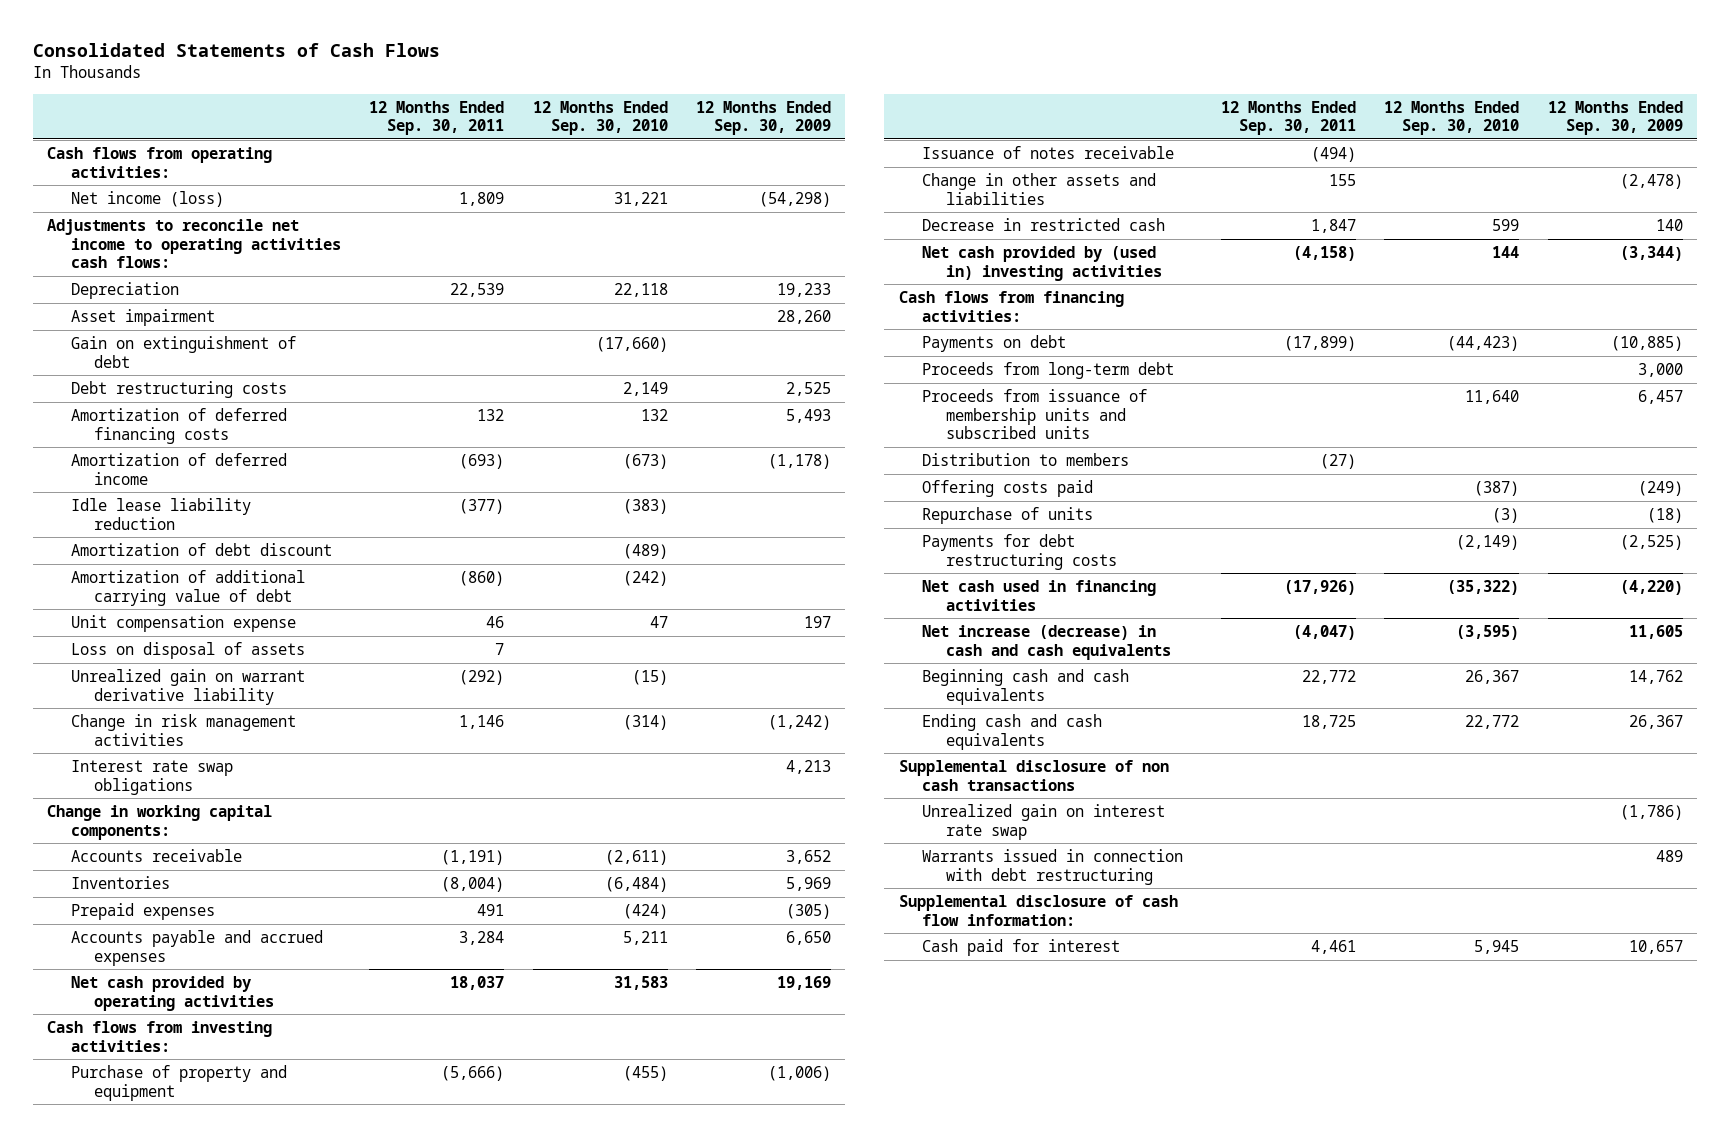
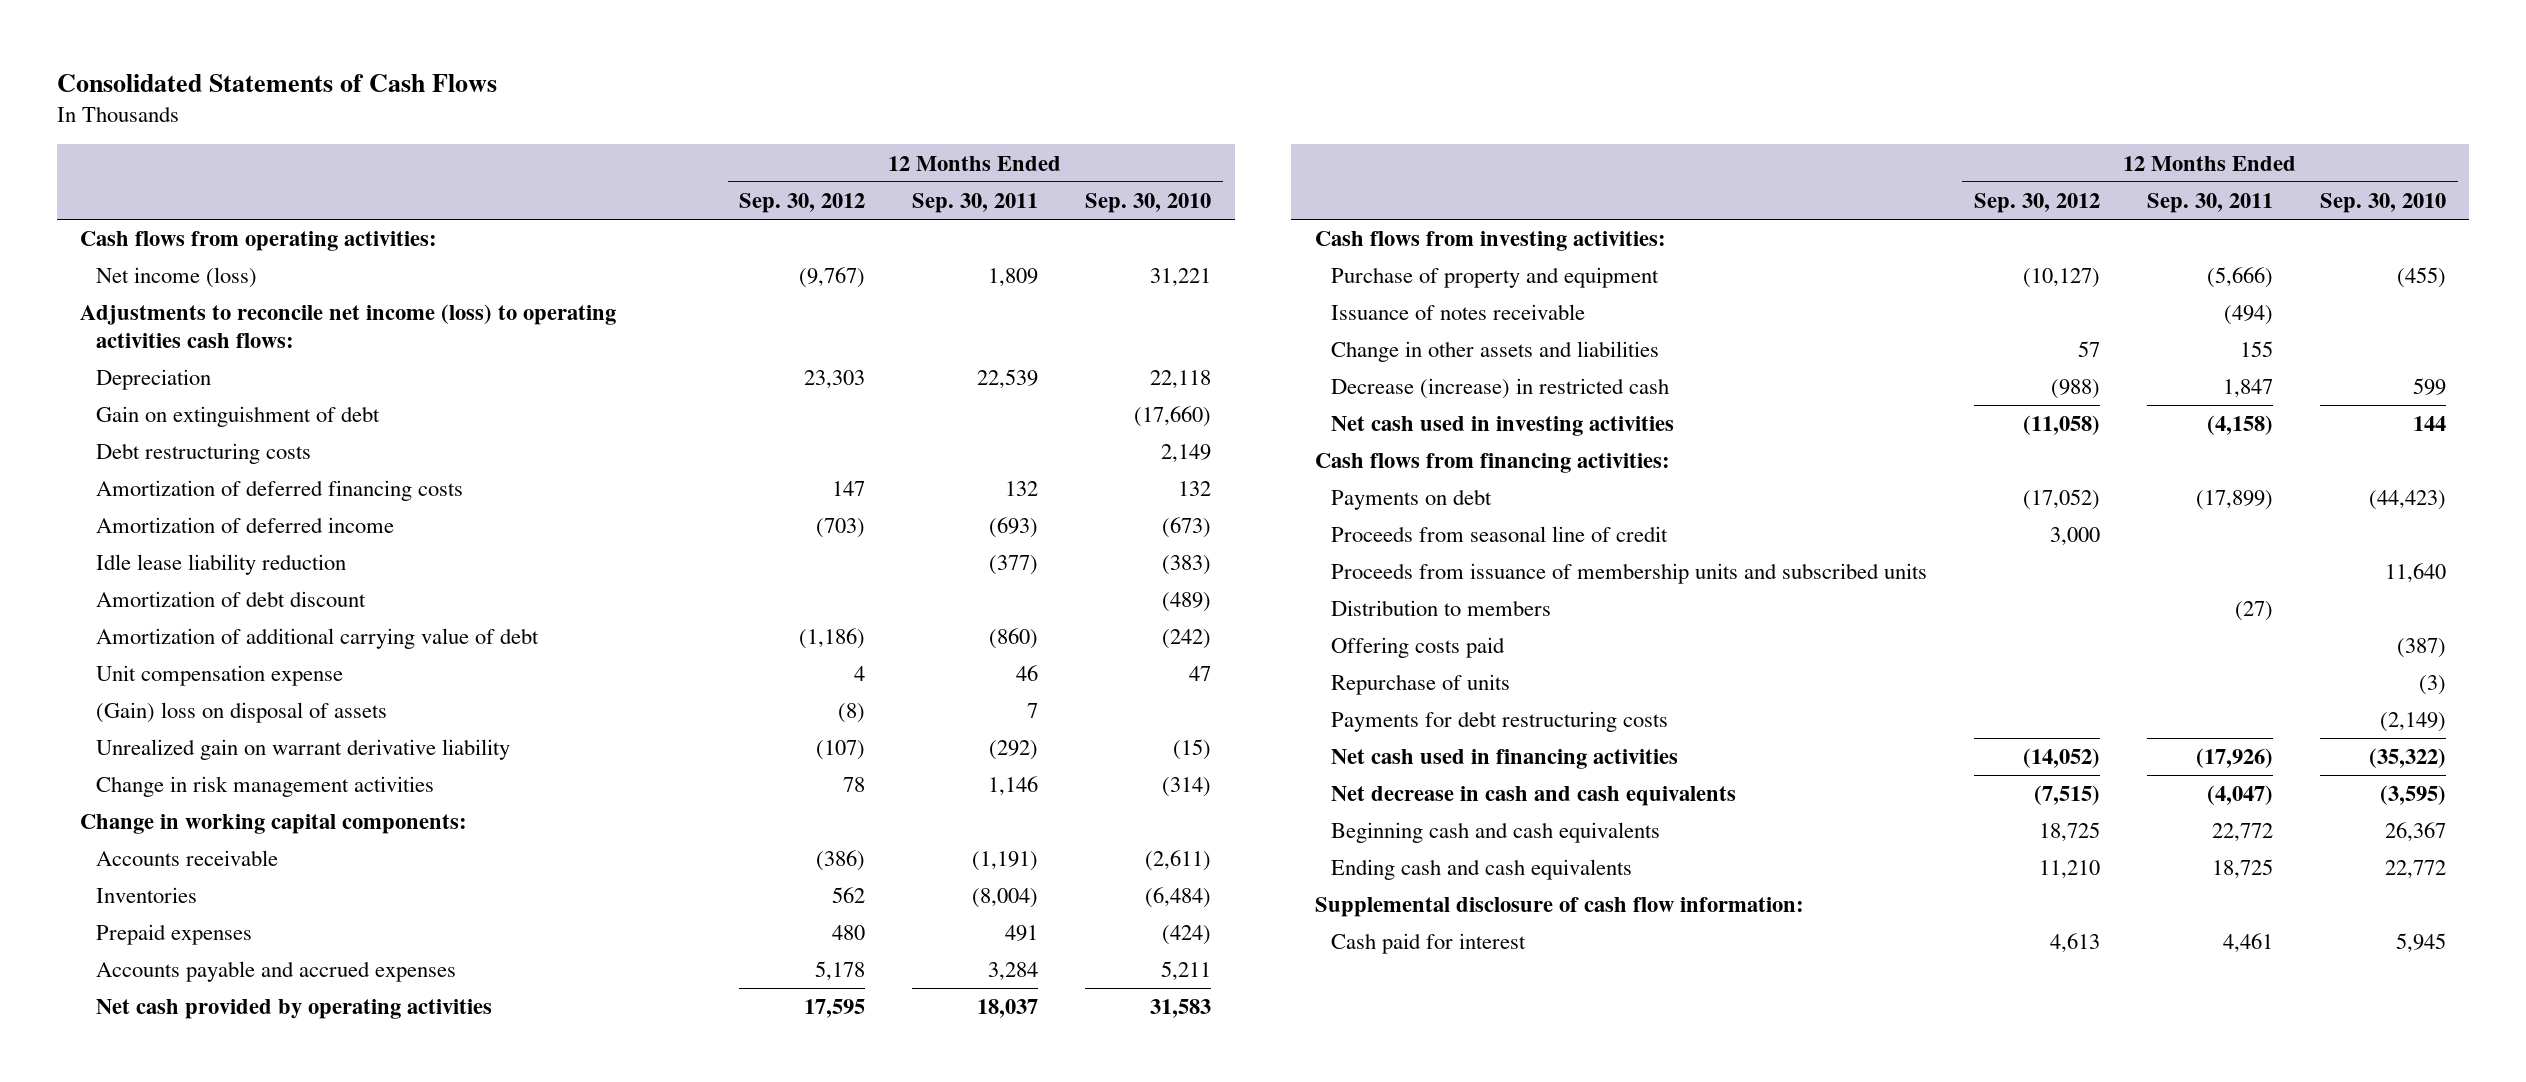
[696,100,832,136] 12 Months Ended Sep. 30, 2009 -> none
none -> [739,192,866,213] Sep. 30, 2012
[46,219,341,269] Adjustments to reconcile net income to operating activities cash flows: -> [80,304,617,349] Adjustments to reconcile net income (loss) to operating activities cash flows:
[70,309,215,327] Asset impairment -> none
[70,642,305,660] Loss on disposal of assets -> [96,702,388,724] (Gain) loss on disposal of assets
[70,760,233,795] Interest rate swap obligations -> none
[922,218,1166,232] Decrease in restricted cash -> [1330,378,1669,400] Decrease (increase) in restricted cash
[922,246,1163,281] Net cash provided by (used in) investing activities -> [1330,416,1674,437] Net cash used in investing activities
[922,362,1175,380] Proceeds from long-term debt -> none
none -> [1330,526,1668,543] Proceeds from seasonal line of credit
[922,625,1172,660] Net increase (decrease) in cash and cash equivalents -> [1330,786,1736,807] Net decrease in cash and cash equivalents
[898,760,1169,791] Supplemental disclosure of non cash transactions -> none
[922,804,1166,840] Unrealized gain on interest rate swap -> none
[922,849,1184,885] Warrants issued in connection with debt restructuring -> none

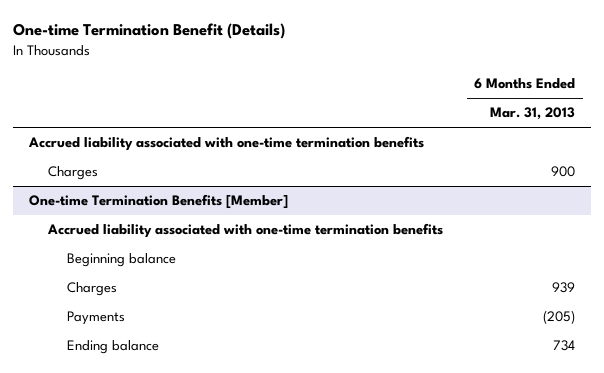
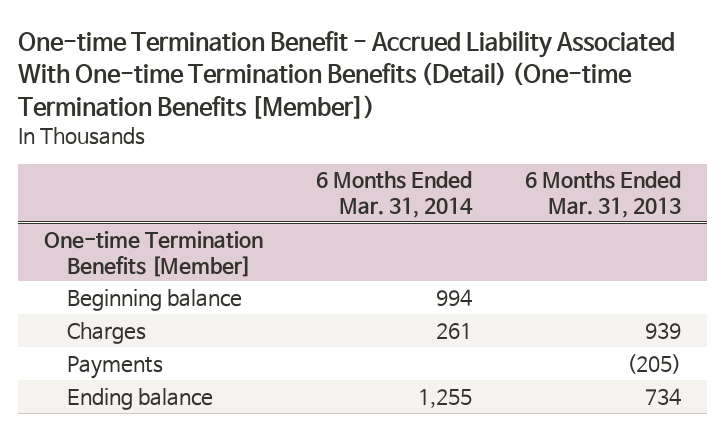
[12,23,285,40] One-time Termination Benefit (Details) -> [17,31,675,119] One-time Termination Benefit - Accrued Liability Associated With One-time Termination Benefits (Detail) (One-time Termination Benefits [Member])
none -> [315,171,473,219] 6 Months Ended Mar. 31, 2014
[27,136,424,152] Accrued liability associated with one-time termination benefits -> none
[47,166,98,181] Charges -> none
[46,223,443,239] Accrued liability associated with one-time termination benefits -> none

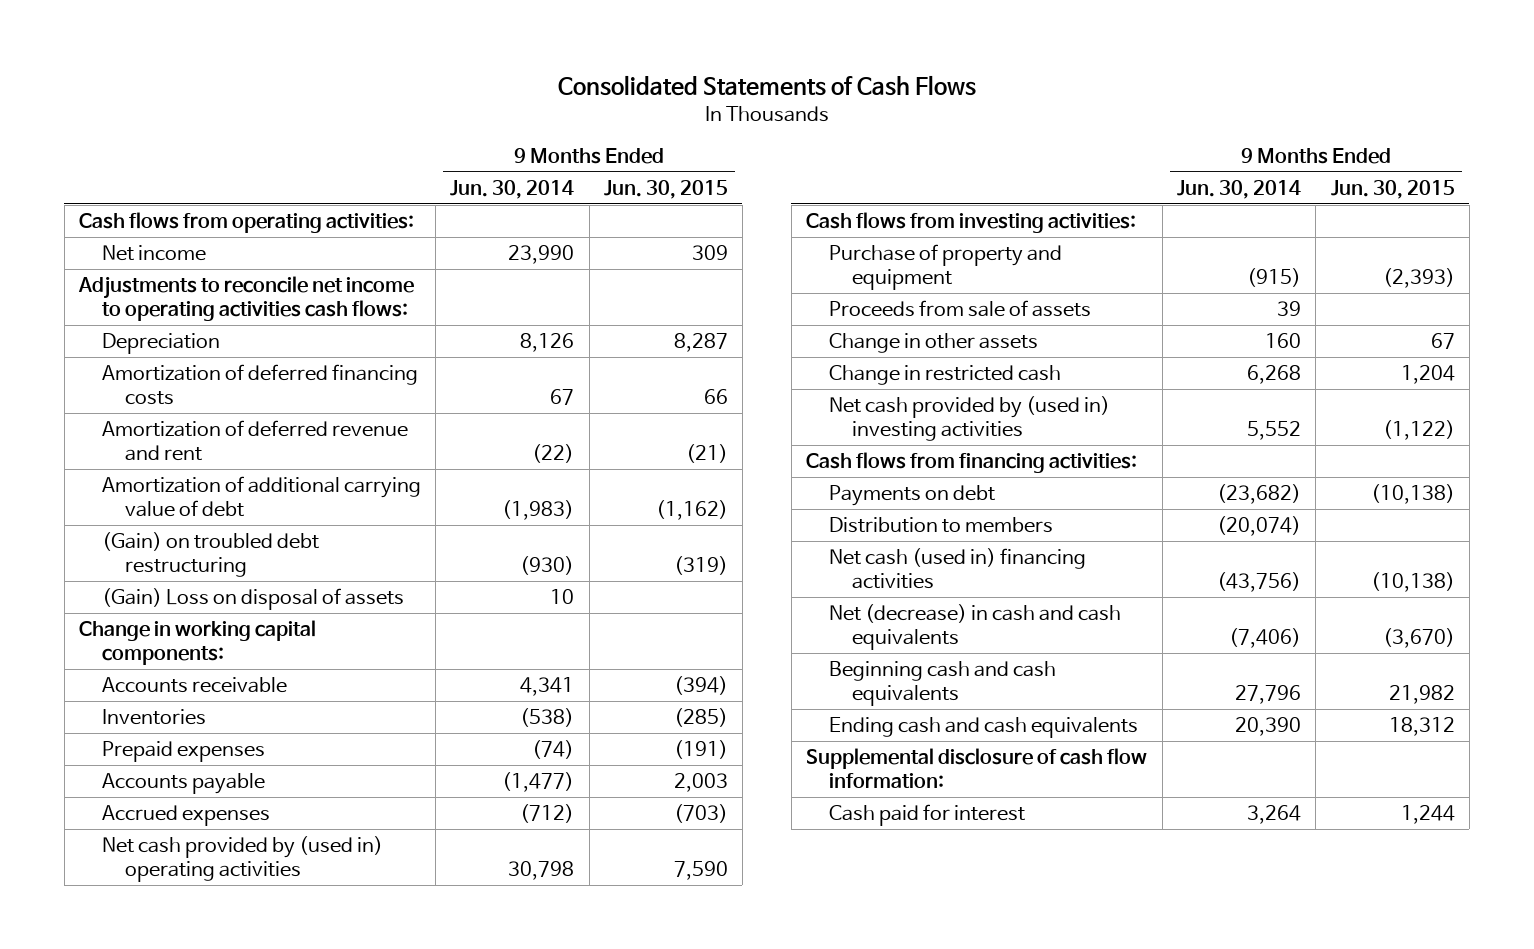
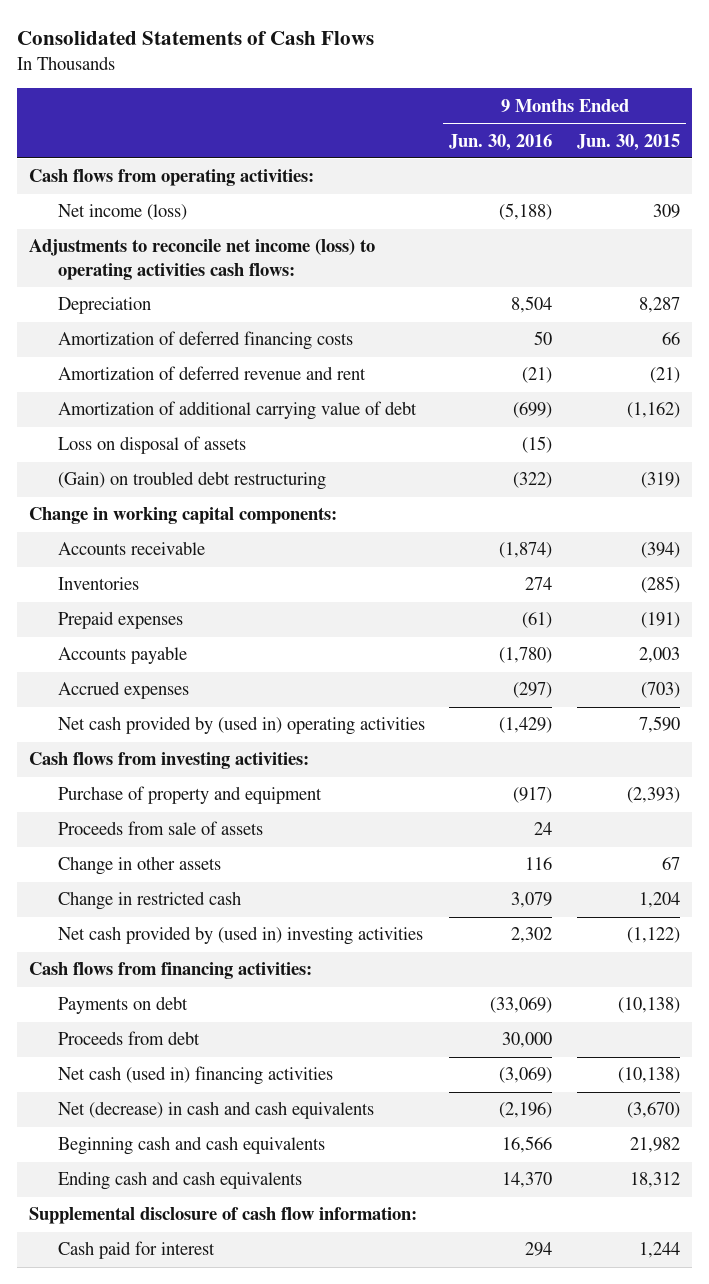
[450,179,575,199] Jun. 30, 2014 -> none
none -> [449,133,553,151] Jun. 30, 2016
[101,244,206,261] Net income -> [58,204,188,221] Net income (loss)
[78,275,415,322] Adjustments to reconcile net income to operating activities cash flows: -> [29,239,376,280] Adjustments to reconcile net income (loss) to operating activities cash flows:
none -> [58,436,247,455] Loss on disposal of assets
[101,587,404,610] (Gain) Loss on disposal of assets -> none
[828,516,1053,533] Distribution to members -> none
none -> [58,1031,201,1046] Proceeds from debt

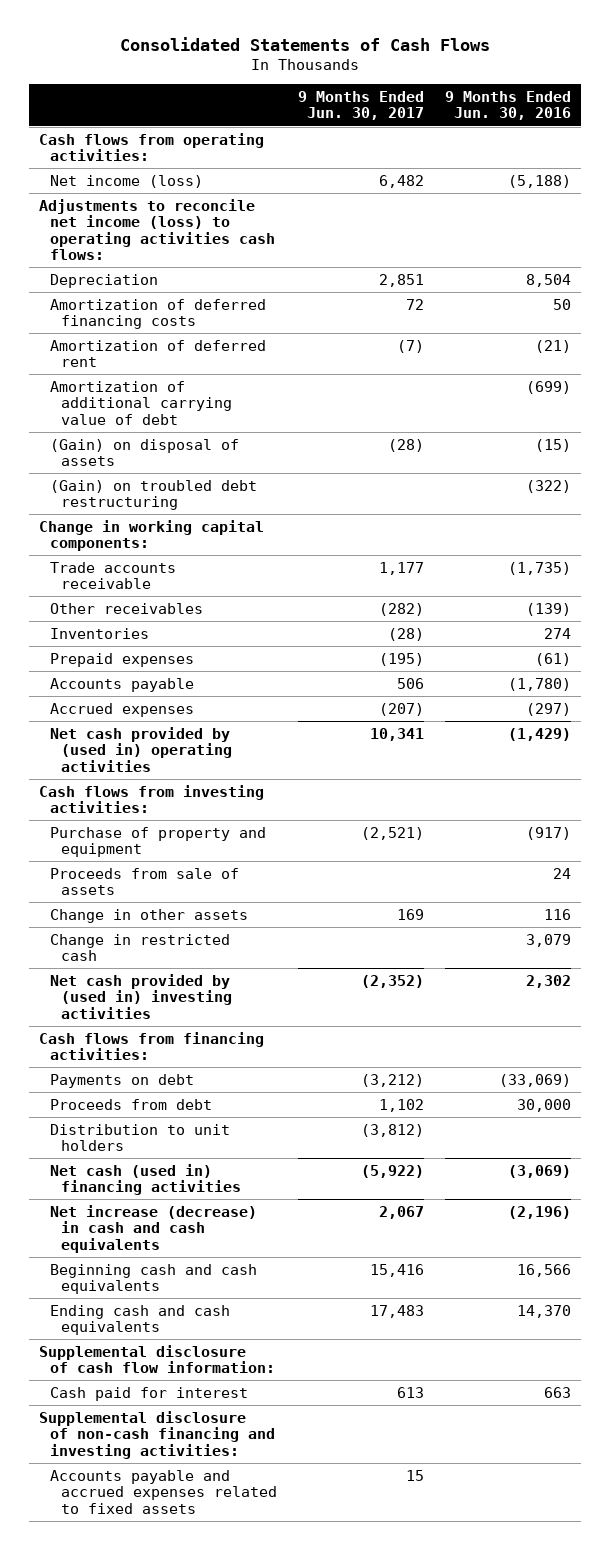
[576,133,680,151] Jun. 30, 2015 -> none
none -> [297,90,424,121] 9 Months Ended Jun. 30, 2017
[58,366,367,381] Amortization of deferred revenue and rent -> [49,339,266,368] Amortization of deferred rent
[58,436,247,455] Loss on disposal of assets -> [49,438,239,467] (Gain) on disposal of assets
[58,541,206,556] Accounts receivable -> [49,561,176,590] Trade accounts receivable
[499,542,553,559] (1,874) -> [507,561,571,575] (1,735)
none -> [49,602,203,614] Other receivables
none -> [49,1123,230,1152] Distribution to unit holders
[58,1101,375,1120] Net (decrease) in cash and cash equivalents -> [49,1204,257,1253] Net increase (decrease) in cash and cash equivalents
[525,1242,553,1257] 294 -> [543,1386,571,1398] 663
none -> [39,1410,275,1459] Supplemental disclosure of non-cash financing and investing activities:
none -> [49,1469,277,1514] Accounts payable and accrued expenses related to fixed assets

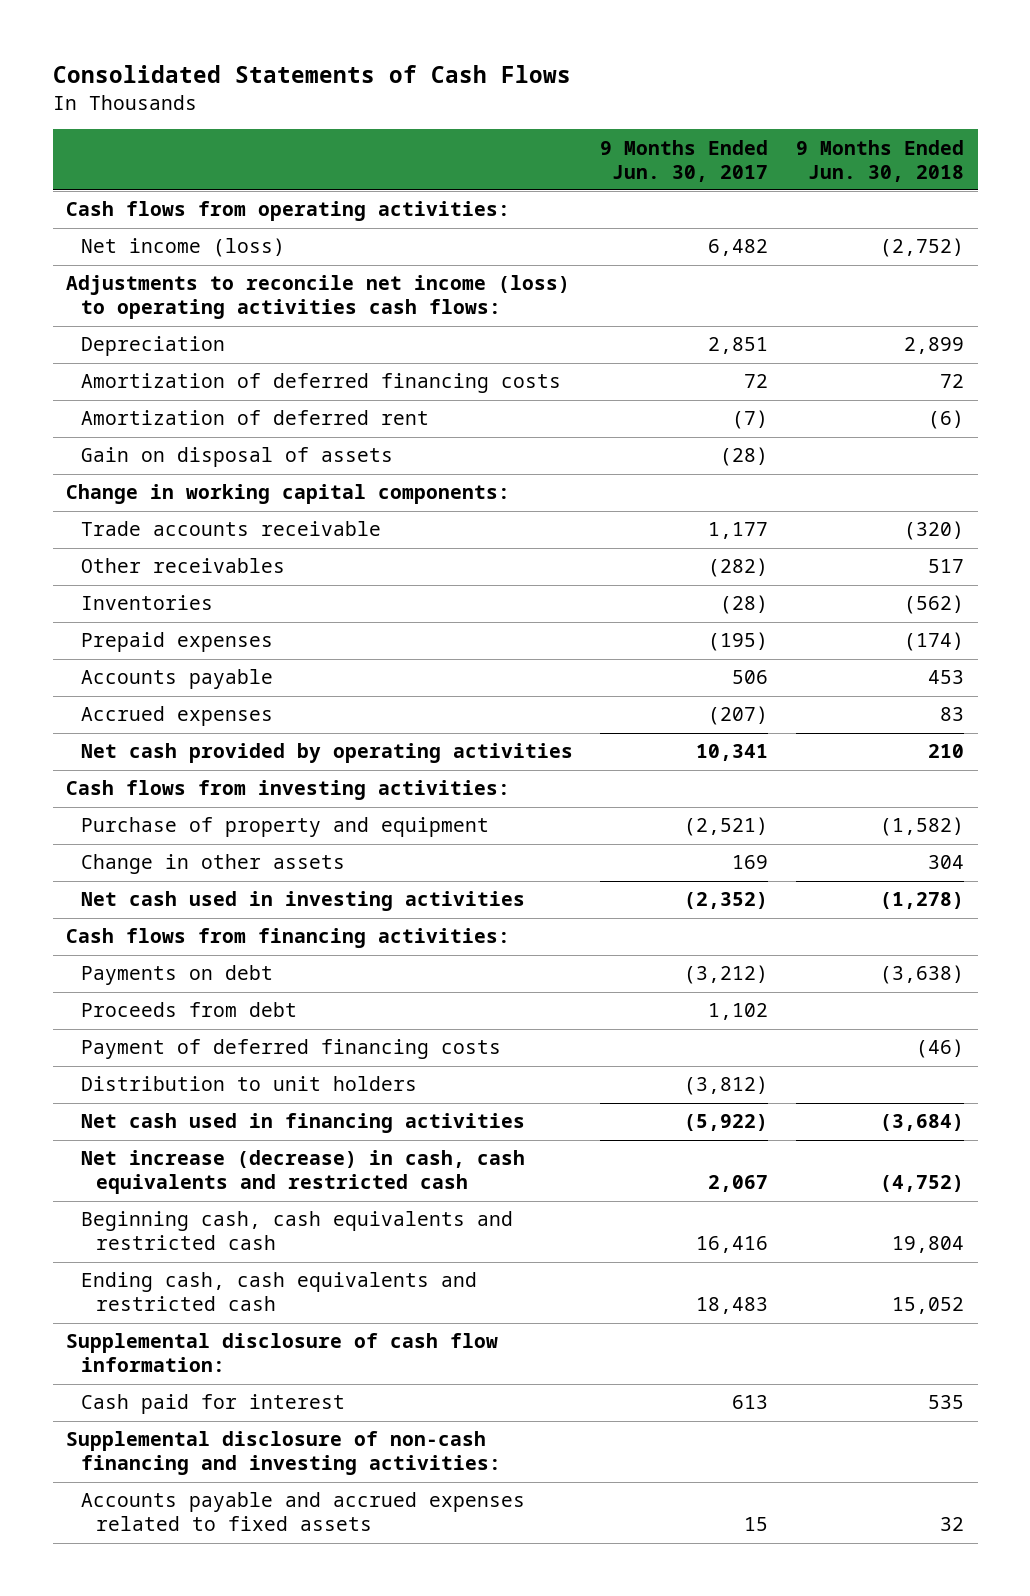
[444,90,571,121] 9 Months Ended Jun. 30, 2016 -> none
none -> [795,139,964,182] 9 Months Ended Jun. 30, 2018
[49,380,232,425] Amortization of additional carrying value of debt -> none
[49,479,257,511] (Gain) on troubled debt restructuring -> none
[49,438,239,467] (Gain) on disposal of assets -> [80,447,393,468] Gain on disposal of assets
[49,726,232,772] Net cash provided by (used in) operating activities -> [80,743,573,764] Net cash provided by operating activities
[49,867,239,896] Proceeds from sale of assets -> none
[49,933,230,962] Change in restricted cash -> none
[49,973,232,1019] Net cash provided by (used in) investing activities -> [80,891,525,912] Net cash used in investing activities
none -> [80,1039,501,1060] Payment of deferred financing costs
[49,1163,241,1196] Net cash (used in) financing activities -> [80,1113,525,1134] Net cash used in financing activities
[49,1204,257,1253] Net increase (decrease) in cash and cash equivalents -> [80,1150,525,1195] Net increase (decrease) in cash, cash equivalents and restricted cash
[49,1263,257,1295] Beginning cash and cash equivalents -> [80,1211,513,1251] Beginning cash, cash equivalents and restricted cash
[369,1263,424,1277] 15,416 -> [696,1236,769,1254] 16,416
[49,1304,230,1336] Ending cash and cash equivalents -> [80,1272,477,1312] Ending cash, cash equivalents and restricted cash
[369,1304,424,1318] 17,483 -> [696,1297,769,1315] 18,483

